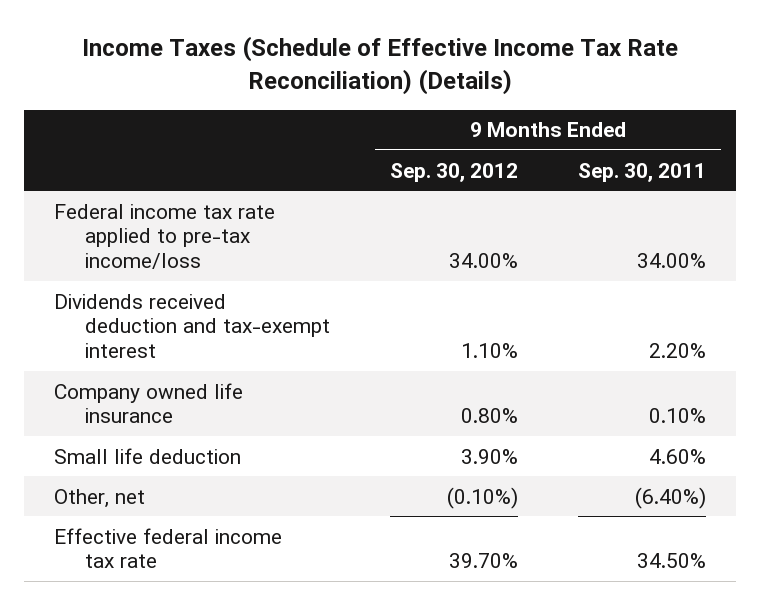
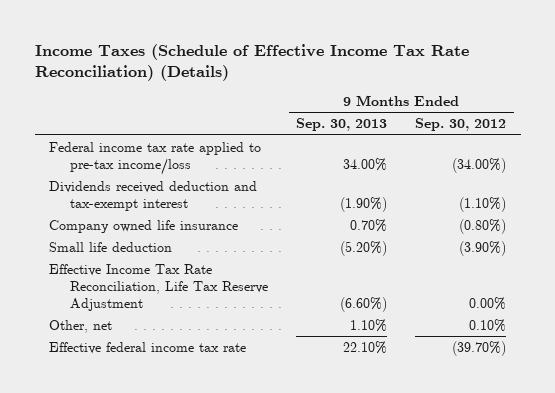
[577,162,706,182] Sep. 30, 2011 -> none
none -> [296,118,388,132] Sep. 30, 2013
[449,253,519,269] 34.00% -> [452,157,507,173] (34.00%)
[461,343,519,359] 1.10% -> [459,196,507,212] (1.10%)
[461,408,519,424] 0.80% -> [459,218,507,234] (0.80%)
[461,448,519,464] 3.90% -> [459,240,507,256] (3.90%)
none -> [48,263,269,311] Effective Income Tax Rate Reconciliation, Life Tax Reserve Adjustment
[447,486,519,509] (0.10%) -> [469,318,507,332] 0.10%
[449,553,519,569] 39.70% -> [452,340,507,356] (39.70%)

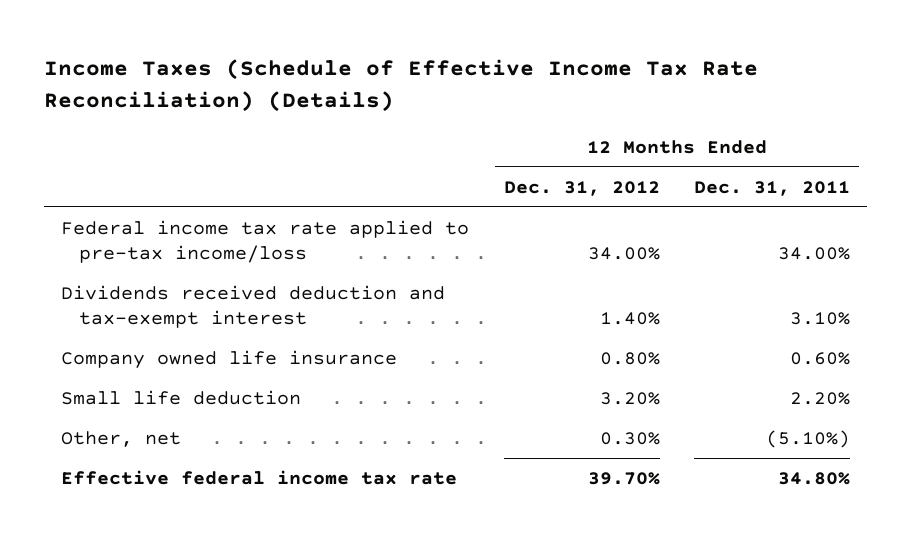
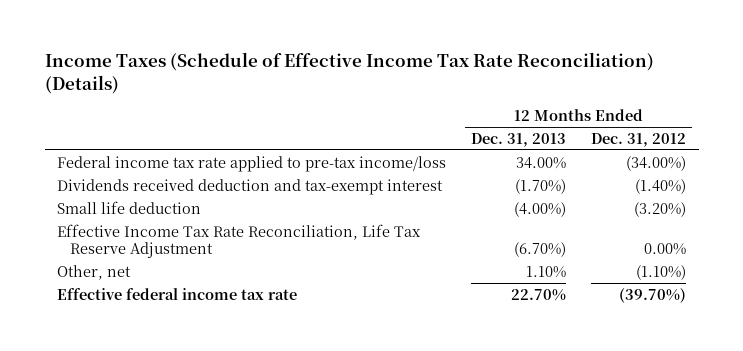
[694,180,851,196] Dec. 31, 2011 -> none
none -> [471,132,567,147] Dec. 31, 2013
[61,349,398,369] Company owned life insurance -> none
[587,247,660,261] 34.00% -> [626,155,687,171] (34.00%)
[599,312,660,326] 1.40% -> [635,178,687,194] (1.40%)
[599,391,660,405] 3.20% -> [634,201,687,217] (3.20%)
none -> [57,223,422,259] Effective Income Tax Rate Reconciliation, Life Tax Reserve Adjustment
[599,431,660,445] 0.30% -> [636,264,687,280] (1.10%)
[587,471,660,485] 39.70% -> [619,287,687,303] (39.70%)

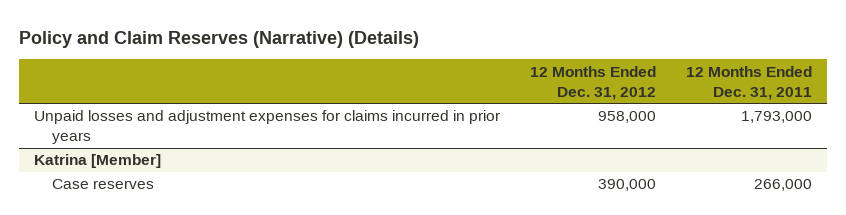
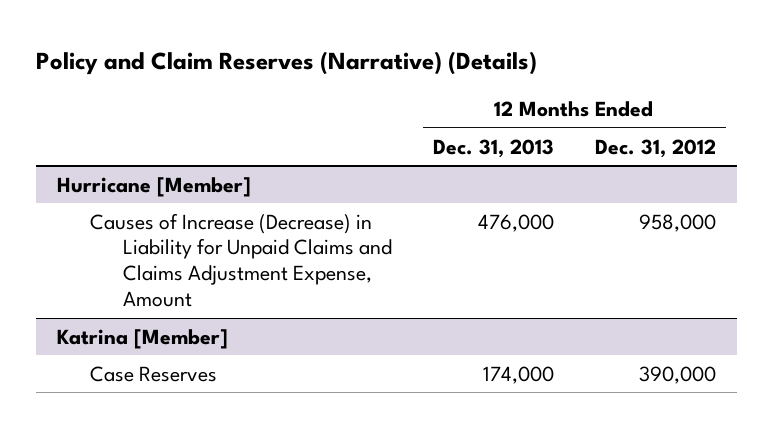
[686,65,813,100] 12 Months Ended Dec. 31, 2011 -> none
none -> [432,138,554,158] Dec. 31, 2013
none -> [56,176,251,197] Hurricane [Member]
[34,110,501,145] Unpaid losses and adjustment expenses for claims incurred in prior years -> [89,212,392,307] Causes of Increase (Decrease) in Liability for Unpaid Claims and Claims Adjustment Expense, Amount
[52,179,155,190] Case reserves -> [89,365,217,382] Case Reserves

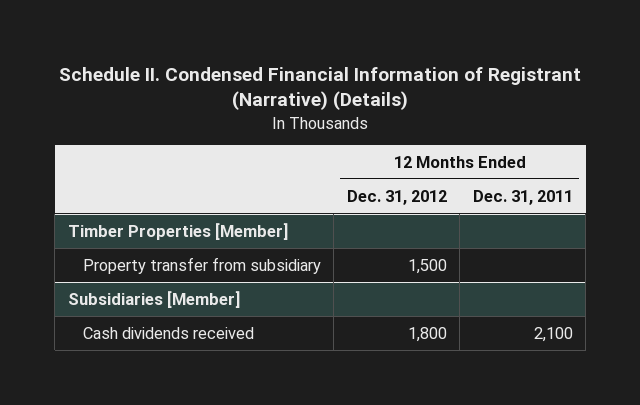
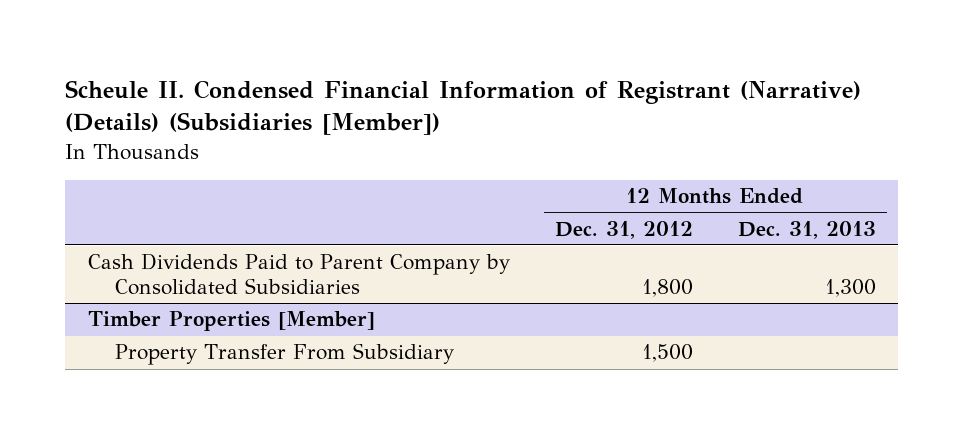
[59,66,582,111] Schedule II. Condensed Financial Information of Registrant (Narrative) (Details) -> [65,79,862,136] Scheule II. Condensed Financial Information of Registrant (Narrative) (Details) (Subsidiaries [Member])
[472,189,573,205] Dec. 31, 2011 -> none
none -> [737,220,876,239] Dec. 31, 2013
none -> [87,253,510,296] Cash Dividends Paid to Parent Company by Consolidated Subsidiaries
[67,290,241,308] Subsidiaries [Member] -> none
[82,326,254,339] Cash dividends received -> none
[82,256,321,274] Property transfer from subsidiary -> [114,343,454,366] Property Transfer From Subsidiary

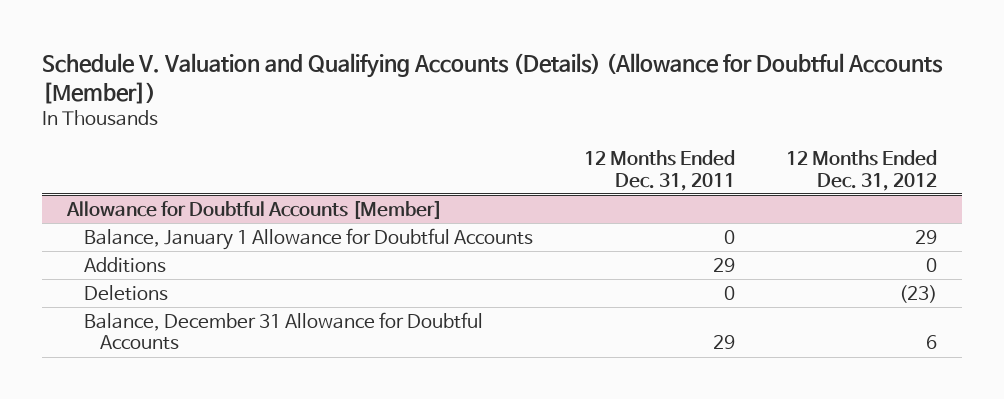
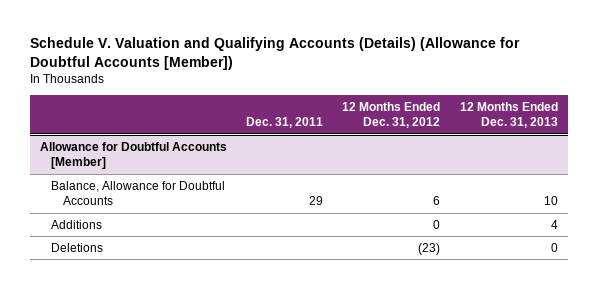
[583,150,735,191] 12 Months Ended Dec. 31, 2011 -> none
none -> [246,117,324,129] Dec. 31, 2011
none -> [459,102,558,129] 12 Months Ended Dec. 31, 2013
[83,227,533,250] Balance, January 1 Allowance for Doubtful Accounts -> [51,180,226,206] Balance, Allowance for Doubtful Accounts
[914,229,937,244] 29 -> [433,196,441,206] 6
[83,311,483,351] Balance, December 31 Allowance for Doubtful Accounts -> none

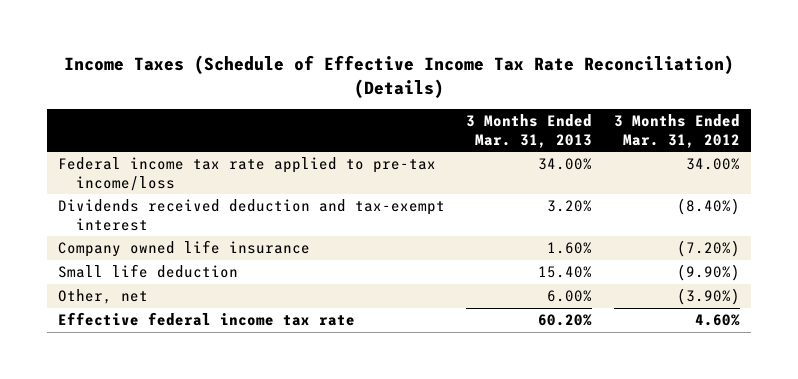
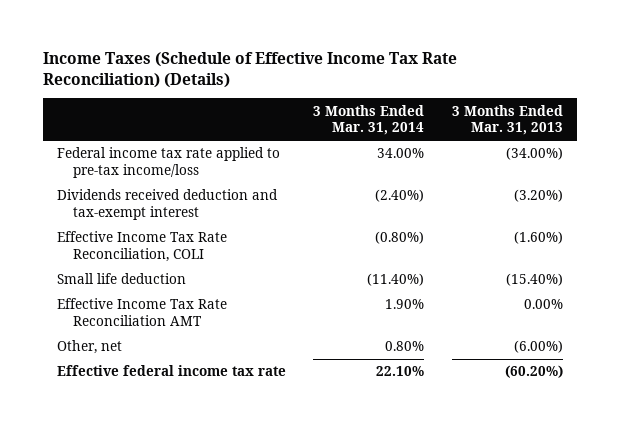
[613,114,740,148] 3 Months Ended Mar. 31, 2012 -> none
none -> [313,104,425,136] 3 Months Ended Mar. 31, 2014
[57,240,310,258] Company owned life insurance -> none
[538,158,593,171] 34.00% -> [505,147,563,161] (34.00%)
[547,200,593,213] 3.20% -> [513,189,563,203] (3.20%)
none -> [56,231,227,263] Effective Income Tax Rate Reconciliation, COLI
[538,266,593,279] 15.40% -> [505,273,563,287] (15.40%)
none -> [56,298,227,327] Effective Income Tax Rate Reconciliation AMT
[547,290,593,303] 6.00% -> [513,340,563,354] (6.00%)
[538,314,593,327] 60.20% -> [504,365,563,379] (60.20%)

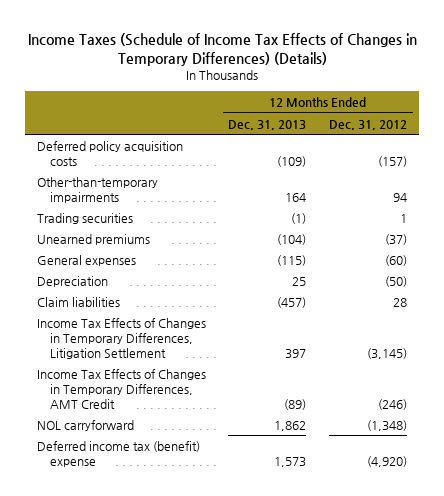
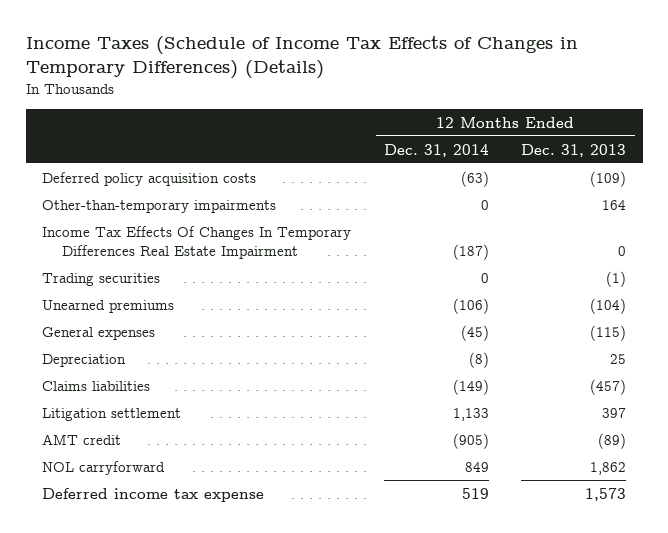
[329,119,408,130] Dec. 31, 2012 -> none
none -> [383,143,489,157] Dec. 31, 2014
none -> [42,225,352,259] Income Tax Effects Of Changes In Temporary Differences Real Estate Impairment
[36,296,120,307] Claim liabilities -> [42,380,151,391] Claims liabilities
[36,317,206,359] Income Tax Effects of Changes in Temporary Differences, Litigation Settlement -> [42,407,182,421] Litigation settlement
[36,368,206,409] Income Tax Effects of Changes in Temporary Differences, AMT Credit -> [42,433,122,445] AMT credit
[36,440,200,467] Deferred income tax (benefit) expense -> [42,487,265,502] Deferred income tax expense

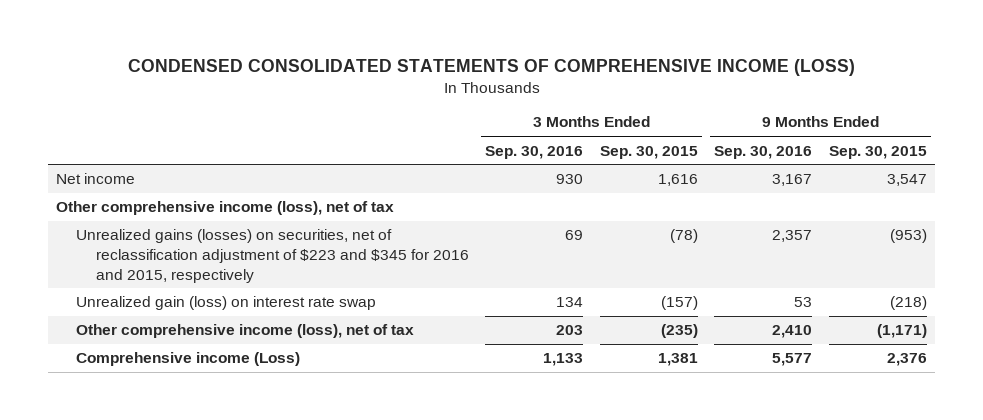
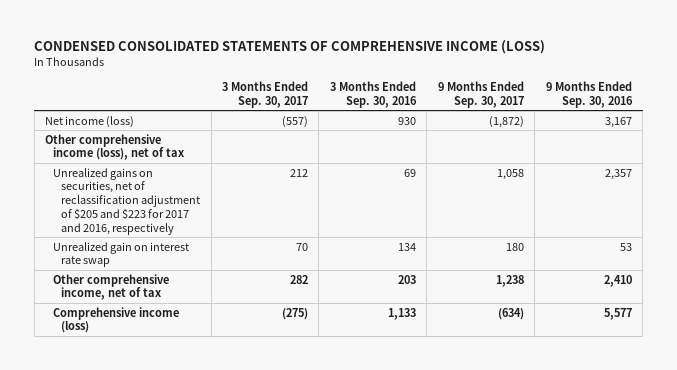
[599,145,698,159] Sep. 30, 2015 -> none
[829,145,928,159] Sep. 30, 2015 -> none
none -> [221,80,308,108] 3 Months Ended Sep. 30, 2017
none -> [437,80,524,108] 9 Months Ended Sep. 30, 2017
[56,173,136,185] Net income -> [44,115,134,128] Net income (loss)
[75,229,469,283] Unrealized gains (losses) on securities, net of reclassification adjustment of $223 and $345 for 2016 and 2015, respectively -> [53,167,201,235] Unrealized gains on securities, net of reclassification adjustment of $205 and $223 for 2017 and 2016, respectively
[75,296,376,311] Unrealized gain (loss) on interest rate swap -> [53,241,190,268] Unrealized gain on interest rate swap
[75,324,414,339] Other comprehensive income (loss), net of tax -> [53,273,170,301] Other comprehensive income, net of tax
[75,352,300,367] Comprehensive income (Loss) -> [53,306,180,334] Comprehensive income (loss)

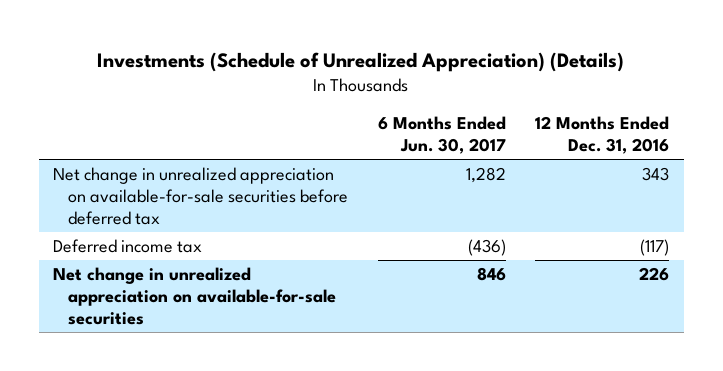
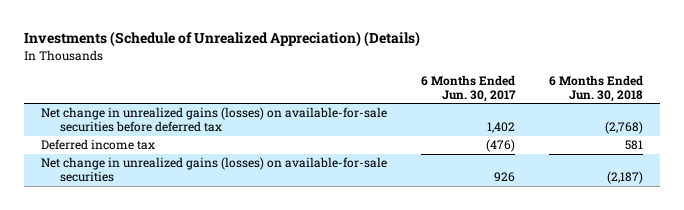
[535,115,670,154] 12 Months Ended Dec. 31, 2016 -> none
none -> [549,74,644,102] 6 Months Ended Jun. 30, 2018
[53,167,349,225] Net change in unrealized appreciation on available-for-sale securities before deferred tax -> [41,107,388,133] Net change in unrealized gains (losses) on available-for-sale securities before deferred tax
[465,167,506,184] 1,282 -> [487,122,516,134] 1,402
[467,239,506,257] (436) -> [486,139,516,153] (476)
[53,267,337,325] Net change in unrealized appreciation on available-for-sale securities -> [41,157,388,183] Net change in unrealized gains (losses) on available-for-sale securities
[476,267,506,282] 846 -> [494,172,516,183] 926

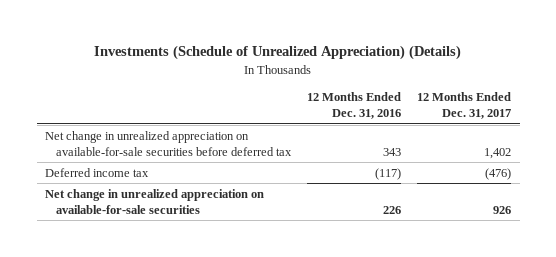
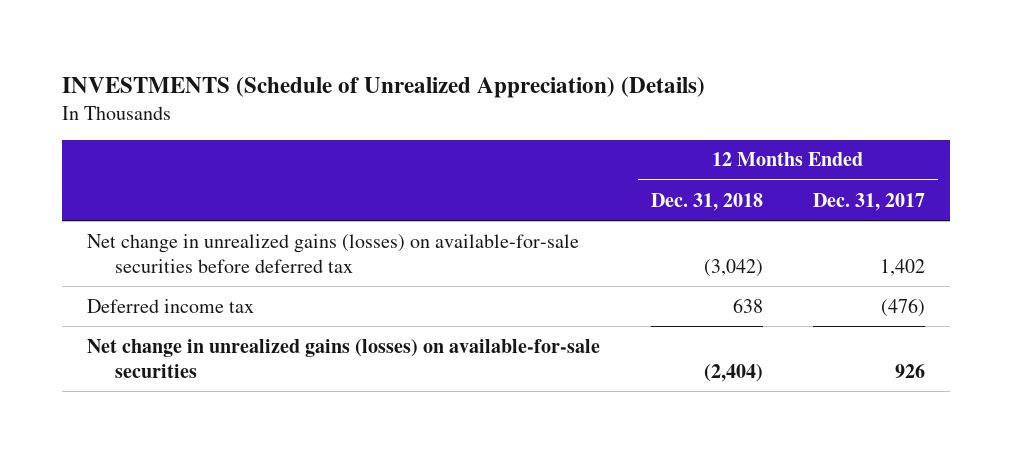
[94,45,462,61] Investments (Schedule of Unrealized Appreciation) (Details) -> [62,76,706,98] INVESTMENTS (Schedule of Unrealized Appreciation) (Details)
[307,91,402,120] 12 Months Ended Dec. 31, 2016 -> none
none -> [650,192,763,211] Dec. 31, 2018
[44,130,292,156] Net change in unrealized appreciation on available-for-sale securities before deferred tax -> [87,233,580,273] Net change in unrealized gains (losses) on available-for-sale securities before deferred tax
[44,188,264,214] Net change in unrealized appreciation on available-for-sale securities -> [87,338,601,378] Net change in unrealized gains (losses) on available-for-sale securities

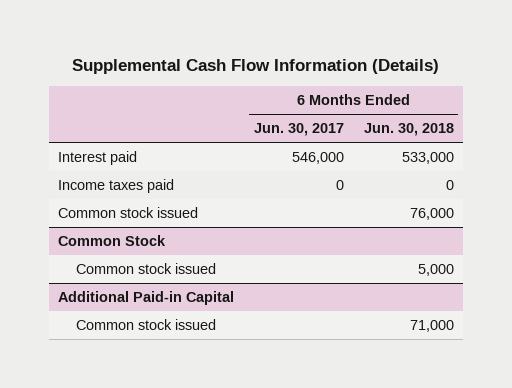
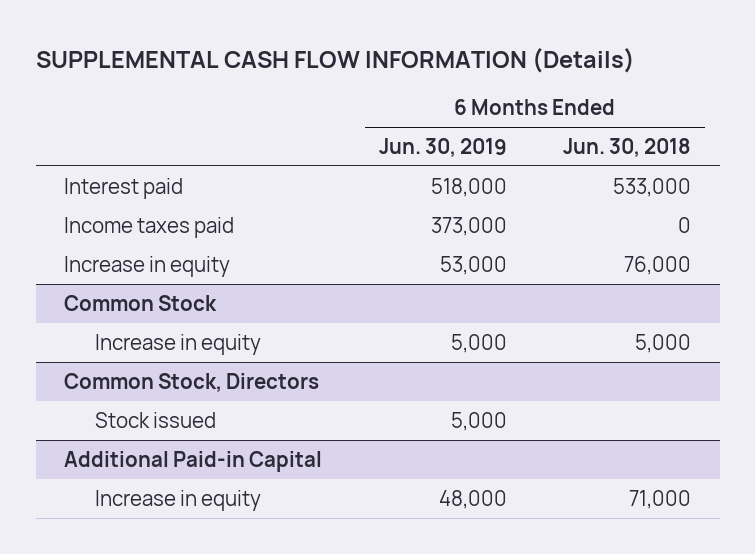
[72,59,440,75] Supplemental Cash Flow Information (Details) -> [35,47,635,73] SUPPLEMENTAL CASH FLOW INFORMATION (Details)
[254,123,345,137] Jun. 30, 2017 -> none
none -> [378,138,507,158] Jun. 30, 2019
[58,207,199,219] Common stock issued -> [64,255,231,277] Increase in equity
[76,263,217,275] Common stock issued -> [95,333,262,355] Increase in equity
none -> [64,372,320,392] Common Stock, Directors
none -> [95,411,217,428] Stock issued
[76,319,217,331] Common stock issued -> [95,489,262,511] Increase in equity

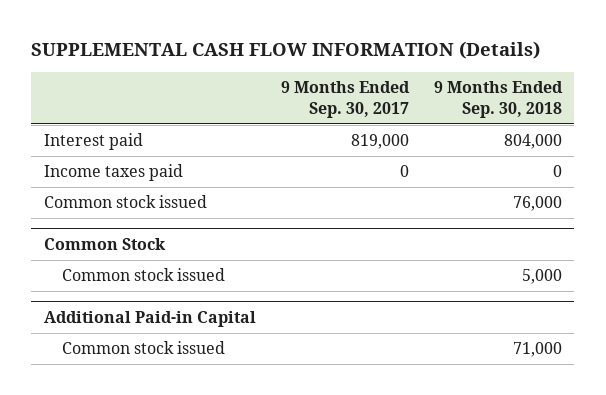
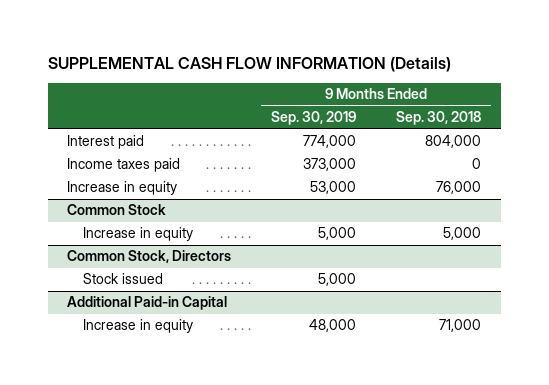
[280,81,410,119] 9 Months Ended Sep. 30, 2017 -> none
none -> [271,111,357,126] Sep. 30, 2019
[43,195,207,209] Common stock issued -> [67,181,178,196] Increase in equity
[61,268,225,282] Common stock issued -> [82,227,193,242] Increase in equity
none -> [67,250,232,264] Common Stock, Directors
none -> [82,273,163,285] Stock issued
[61,341,225,355] Common stock issued -> [82,319,193,334] Increase in equity

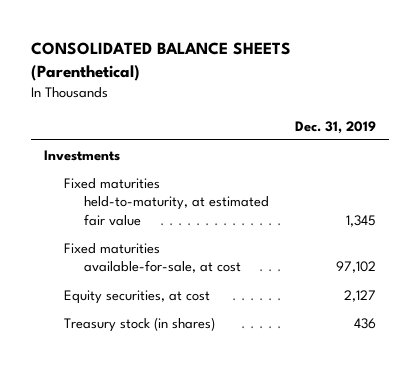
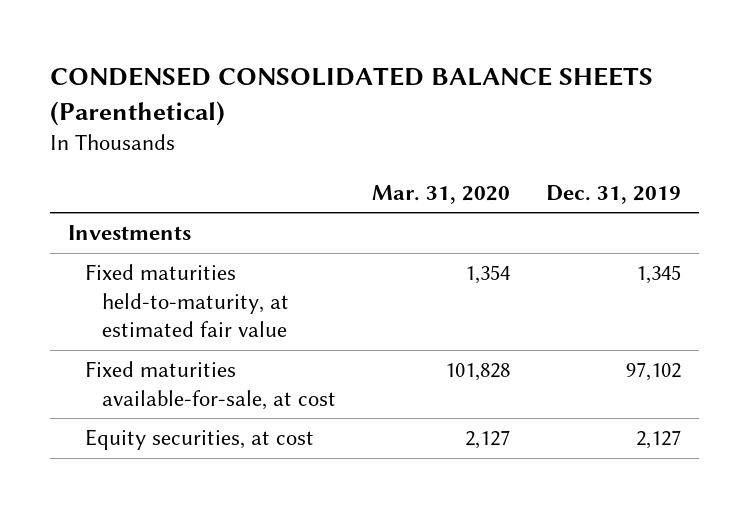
[31,42,292,81] CONSOLIDATED BALANCE SHEETS (Parenthetical) -> [49,66,653,126] CONDENSED CONSOLIDATED BALANCE SHEETS (Parenthetical)
none -> [372,184,511,204] Mar. 31, 2020
[64,317,216,333] Treasury stock (in shares) -> none

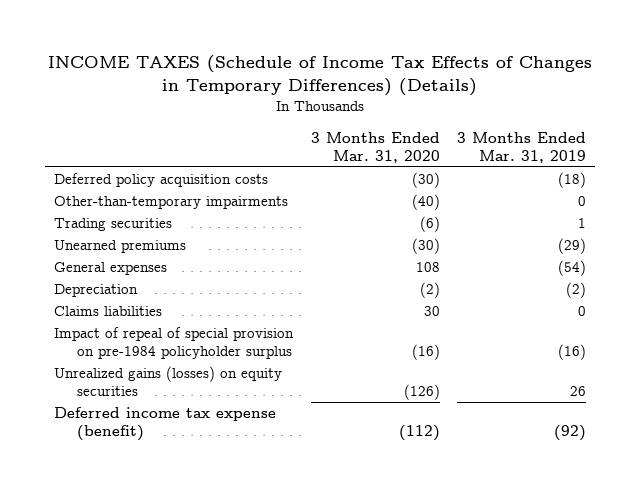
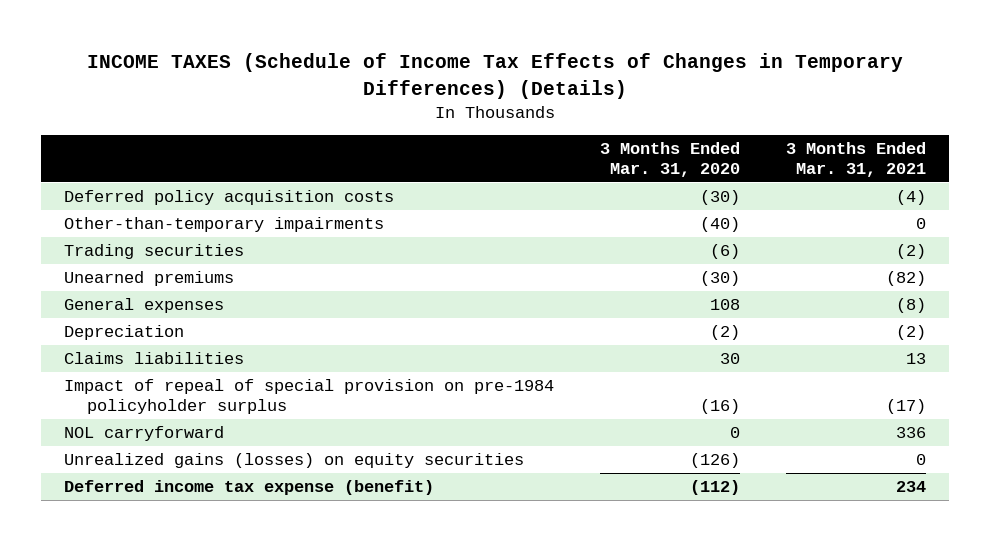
[457,131,587,163] 3 Months Ended Mar. 31, 2019 -> none
none -> [786,141,927,177] 3 Months Ended Mar. 31, 2021
none -> [64,425,225,441] NOL carryforward

